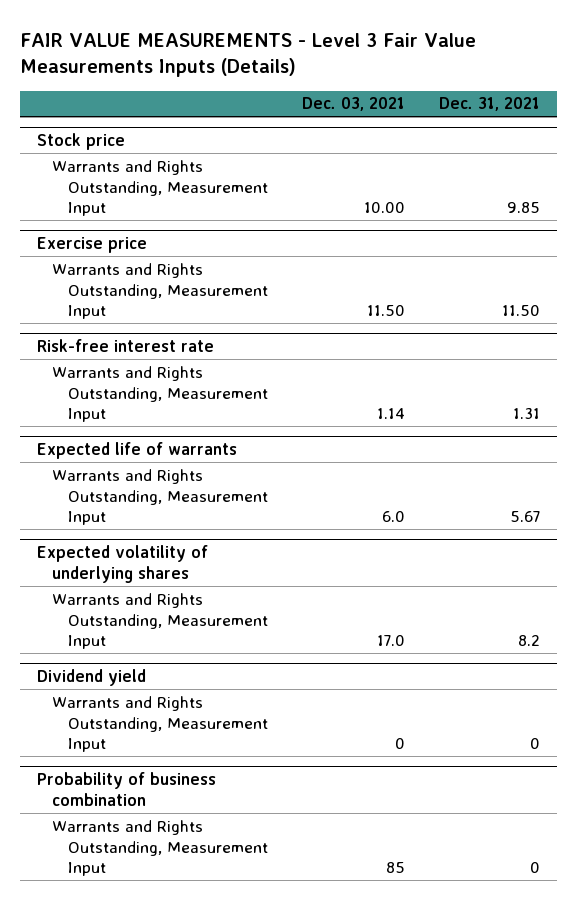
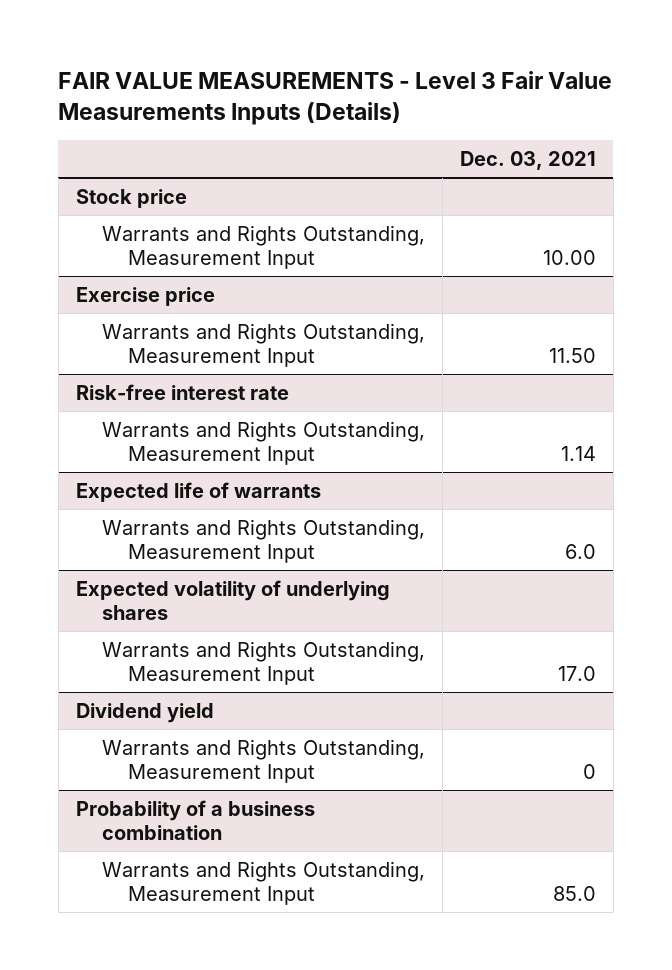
[438,97,540,112] Dec. 31, 2021 -> none
[36,772,216,806] Probability of business combination -> [75,799,315,840] Probability of a business combination
[386,862,406,874] 85 -> [552,885,596,901] 85.0

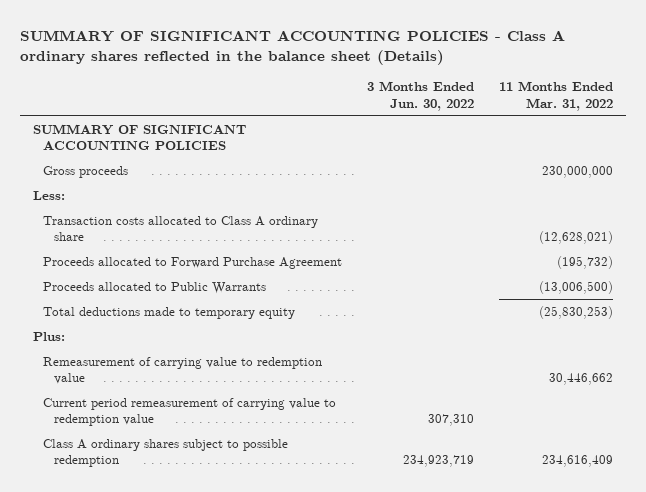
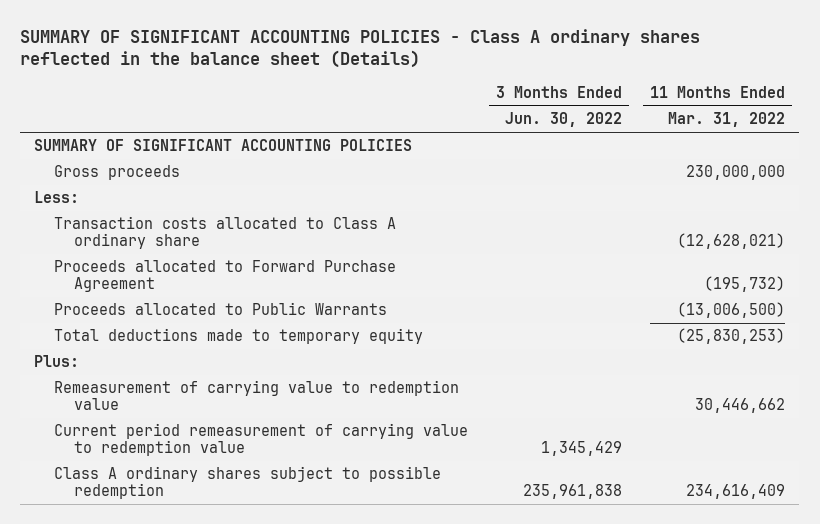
[428,414,475,427] 307,310 -> [541,441,623,457] 1,345,429
[403,455,475,468] 234,923,719 -> [523,484,623,500] 235,961,838

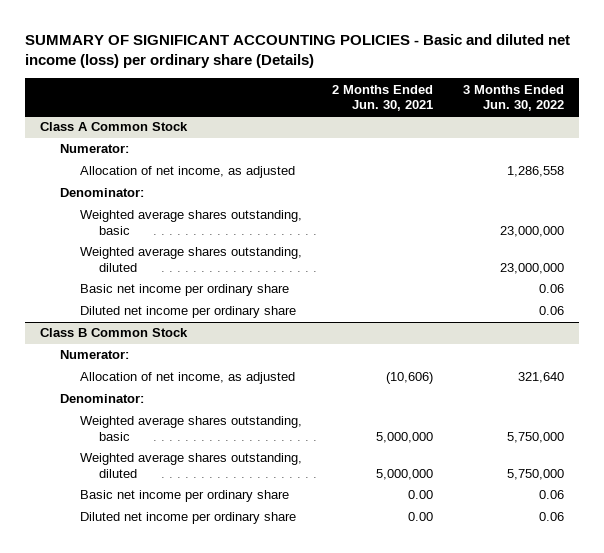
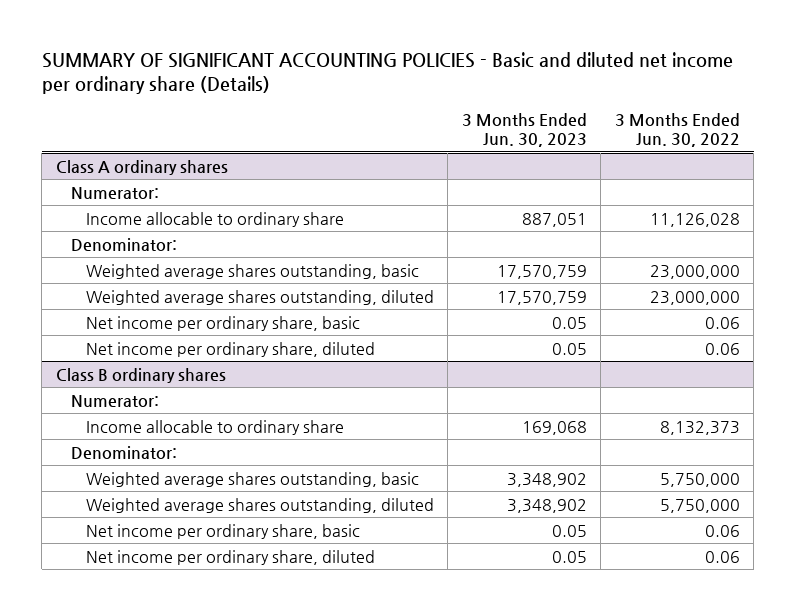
[24,34,570,69] SUMMARY OF SIGNIFICANT ACCOUNTING POLICIES - Basic and diluted net income (loss) per ordinary share (Details) -> [41,51,733,95] SUMMARY OF SIGNIFICANT ACCOUNTING POLICIES - Basic and diluted net income per ordinary share (Details)
[331,84,433,111] 2 Months Ended Jun. 30, 2021 -> none
none -> [461,112,587,148] 3 Months Ended Jun. 30, 2023
[40,122,189,132] Class A Common Stock -> [55,159,228,175] Class A ordinary shares
[79,166,295,179] Allocation of net income, as adjusted -> none
none -> [85,211,344,227] Income allocable to ordinary share
[79,284,289,297] Basic net income per ordinary share -> [85,315,360,331] Net income per ordinary share, basic
[79,306,296,319] Diluted net income per ordinary share -> [85,341,375,357] Net income per ordinary share, diluted
[40,328,189,338] Class B Common Stock -> [55,367,226,383] Class B ordinary shares
[79,372,295,385] Allocation of net income, as adjusted -> none
none -> [85,419,344,435] Income allocable to ordinary share
[79,490,289,503] Basic net income per ordinary share -> [85,523,360,539] Net income per ordinary share, basic
[79,512,296,525] Diluted net income per ordinary share -> [85,549,375,565] Net income per ordinary share, diluted

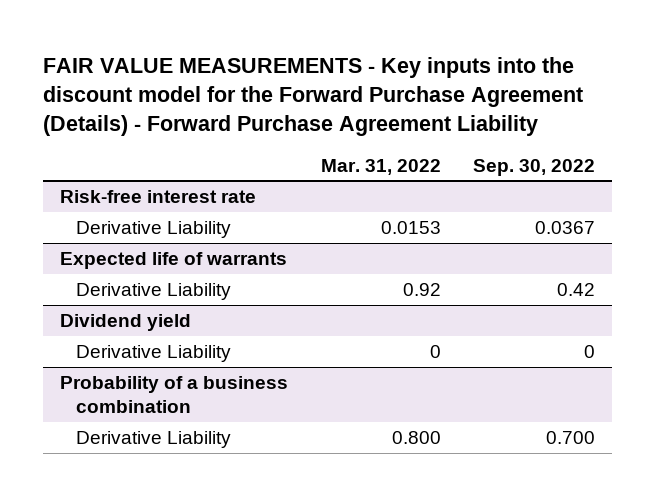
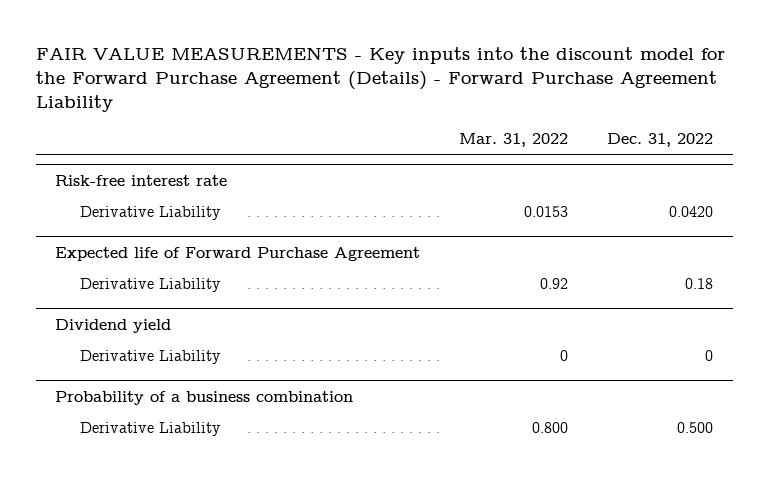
[473,158,596,176] Sep. 30, 2022 -> none
none -> [607,133,714,148] Dec. 31, 2022
[59,251,287,269] Expected life of warrants -> [55,246,421,261] Expected life of Forward Purchase Agreement

